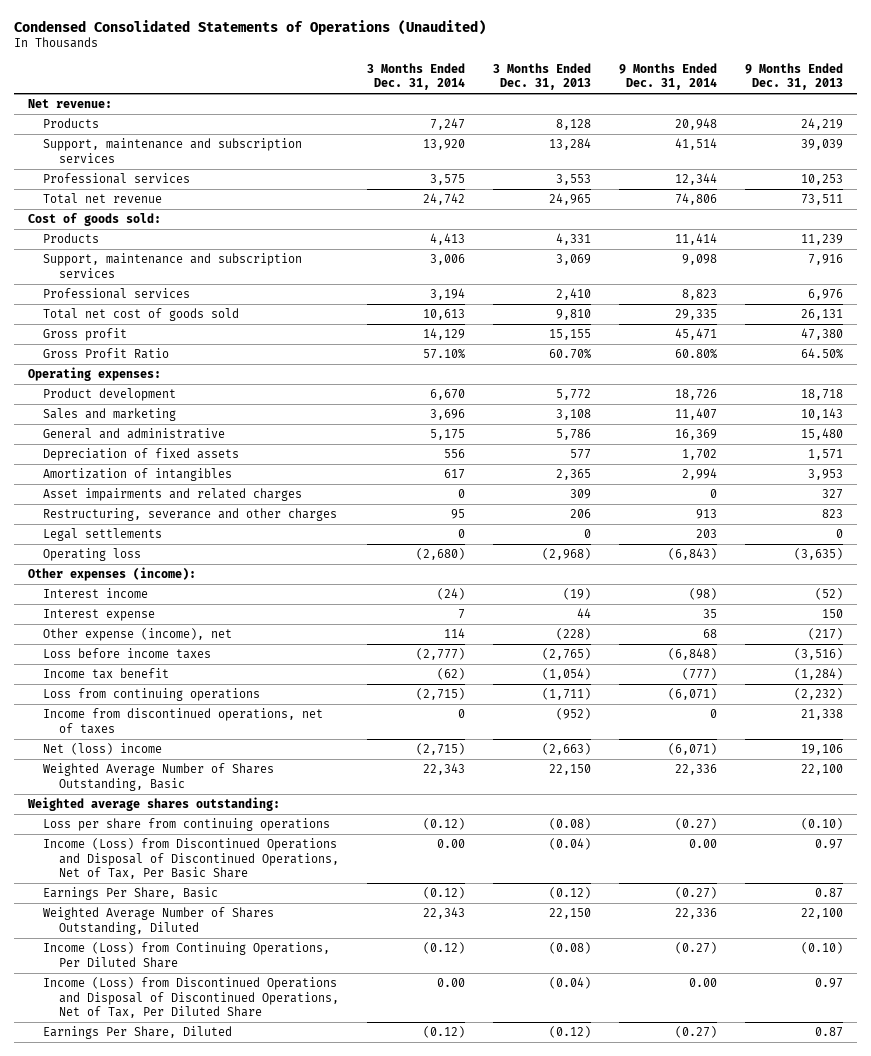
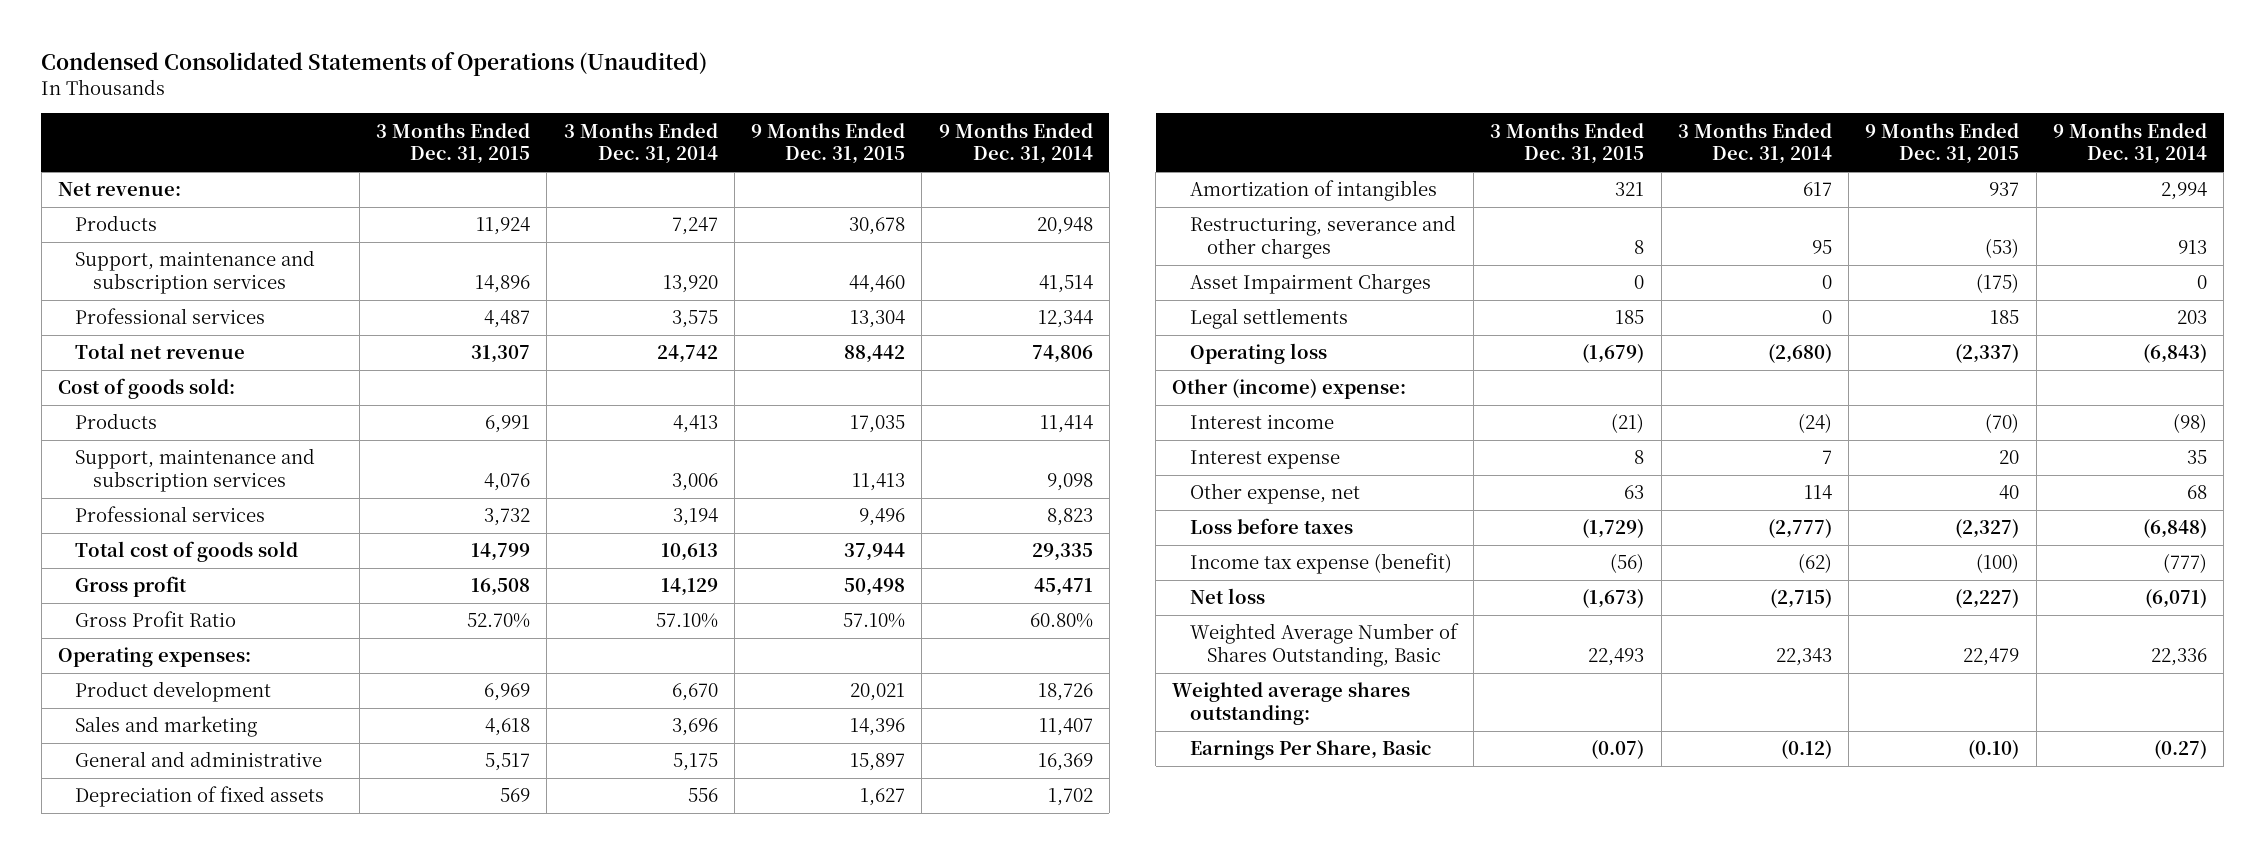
[492,62,591,91] 3 Months Ended Dec. 31, 2013 -> none
[745,62,844,91] 9 Months Ended Dec. 31, 2013 -> none
none -> [375,122,530,165] 3 Months Ended Dec. 31, 2015
none -> [751,122,906,165] 9 Months Ended Dec. 31, 2015
[43,308,240,322] Total net cost of goods sold -> [75,541,299,563] Total cost of goods sold
[43,488,303,502] Asset impairments and related charges -> none
none -> [1189,273,1431,295] Asset Impairment Charges
[27,567,196,582] Other expenses (income): -> [1172,379,1407,400] Other (income) expense:
[43,688,261,702] Loss from continuing operations -> none
[43,708,324,734] Income from discontinued operations, net of taxes -> none
[43,628,233,642] Other expense (income), net -> [1189,483,1360,505] Other expense, net
[43,648,212,660] Loss before income taxes -> [1189,518,1353,535] Loss before taxes
[43,668,170,680] Income tax benefit -> [1189,553,1452,575] Income tax expense (benefit)
[43,743,163,756] Net (loss) income -> [1189,588,1265,605] Net loss
[43,818,331,832] Loss per share from continuing operations -> none
[43,838,339,880] Income (Loss) from Discontinued Operations and Disposal of Discontinued Operations, Net of Tax, Per Basic Share -> none
[43,907,275,935] Weighted Average Number of Shares Outstanding, Diluted -> none
[43,942,331,968] Income (Loss) from Continuing Operations, Per Diluted Share -> none
[43,977,339,1019] Income (Loss) from Discontinued Operations and Disposal of Discontinued Operations, Net of Tax, Per Diluted Share -> none
[43,1026,233,1040] Earnings Per Share, Diluted -> none

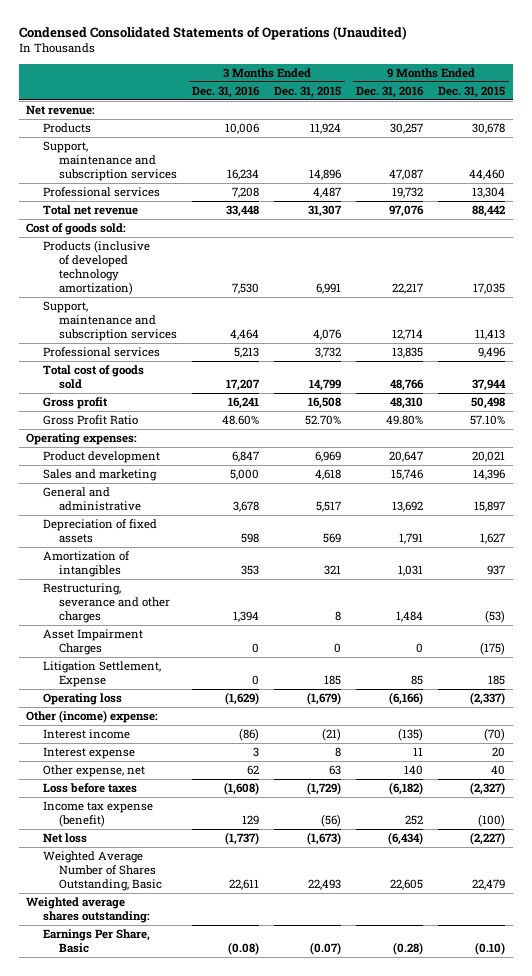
[563,122,718,165] 3 Months Ended Dec. 31, 2014 -> none
[938,122,1093,165] 9 Months Ended Dec. 31, 2014 -> none
none -> [192,85,261,98] Dec. 31, 2016
none -> [356,85,425,98] Dec. 31, 2016
[75,413,158,430] Products -> [42,240,150,296] Products (inclusive of developed technology amortization)
[1189,308,1348,330] Legal settlements -> [42,661,161,688] Litigation Settlement, Expense

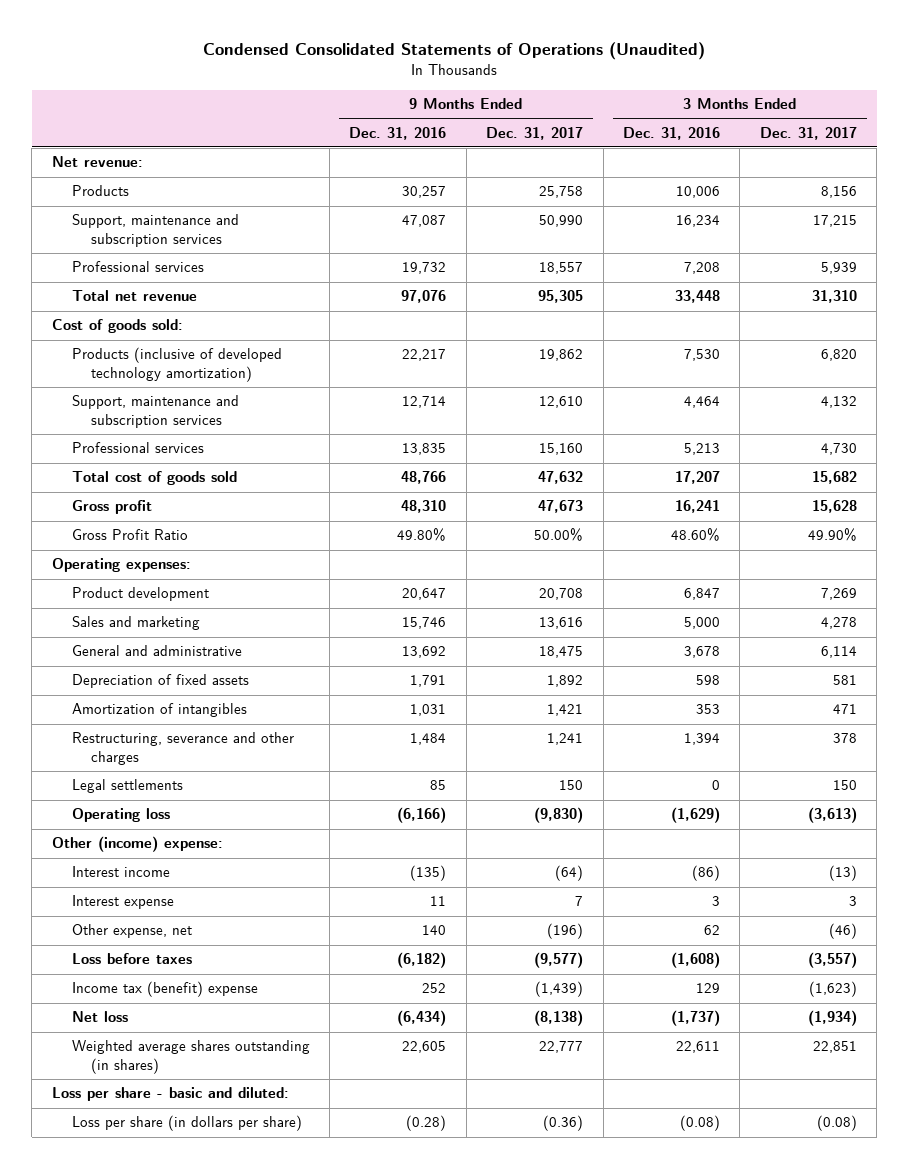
[274,85,342,98] Dec. 31, 2015 -> none
[438,85,506,98] Dec. 31, 2015 -> none
none -> [486,126,584,140] Dec. 31, 2017
none -> [759,126,857,140] Dec. 31, 2017
[42,629,143,656] Asset Impairment Charges -> none
[42,661,161,688] Litigation Settlement, Expense -> [71,779,183,794] Legal settlements
[42,801,153,828] Income tax expense (benefit) -> [71,981,258,998] Income tax (benefit) expense
[42,851,163,892] Weighted Average Number of Shares Outstanding, Basic -> [71,1040,310,1074] Weighted average shares outstanding (in shares)
[26,897,150,924] Weighted average shares outstanding: -> [51,1087,289,1102] Loss per share - basic and diluted:
[42,929,150,954] Earnings Per Share, Basic -> [71,1115,302,1132] Loss per share (in dollars per share)

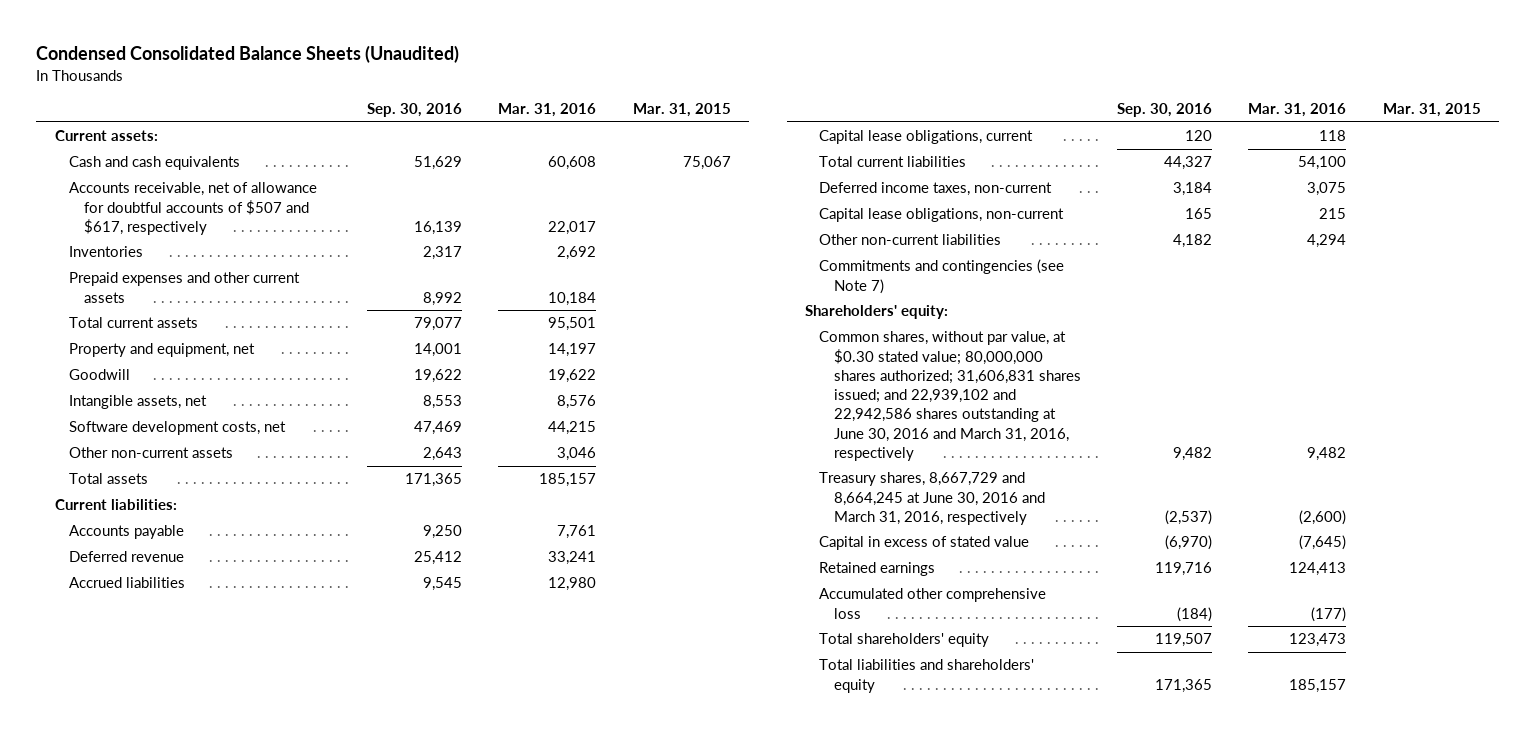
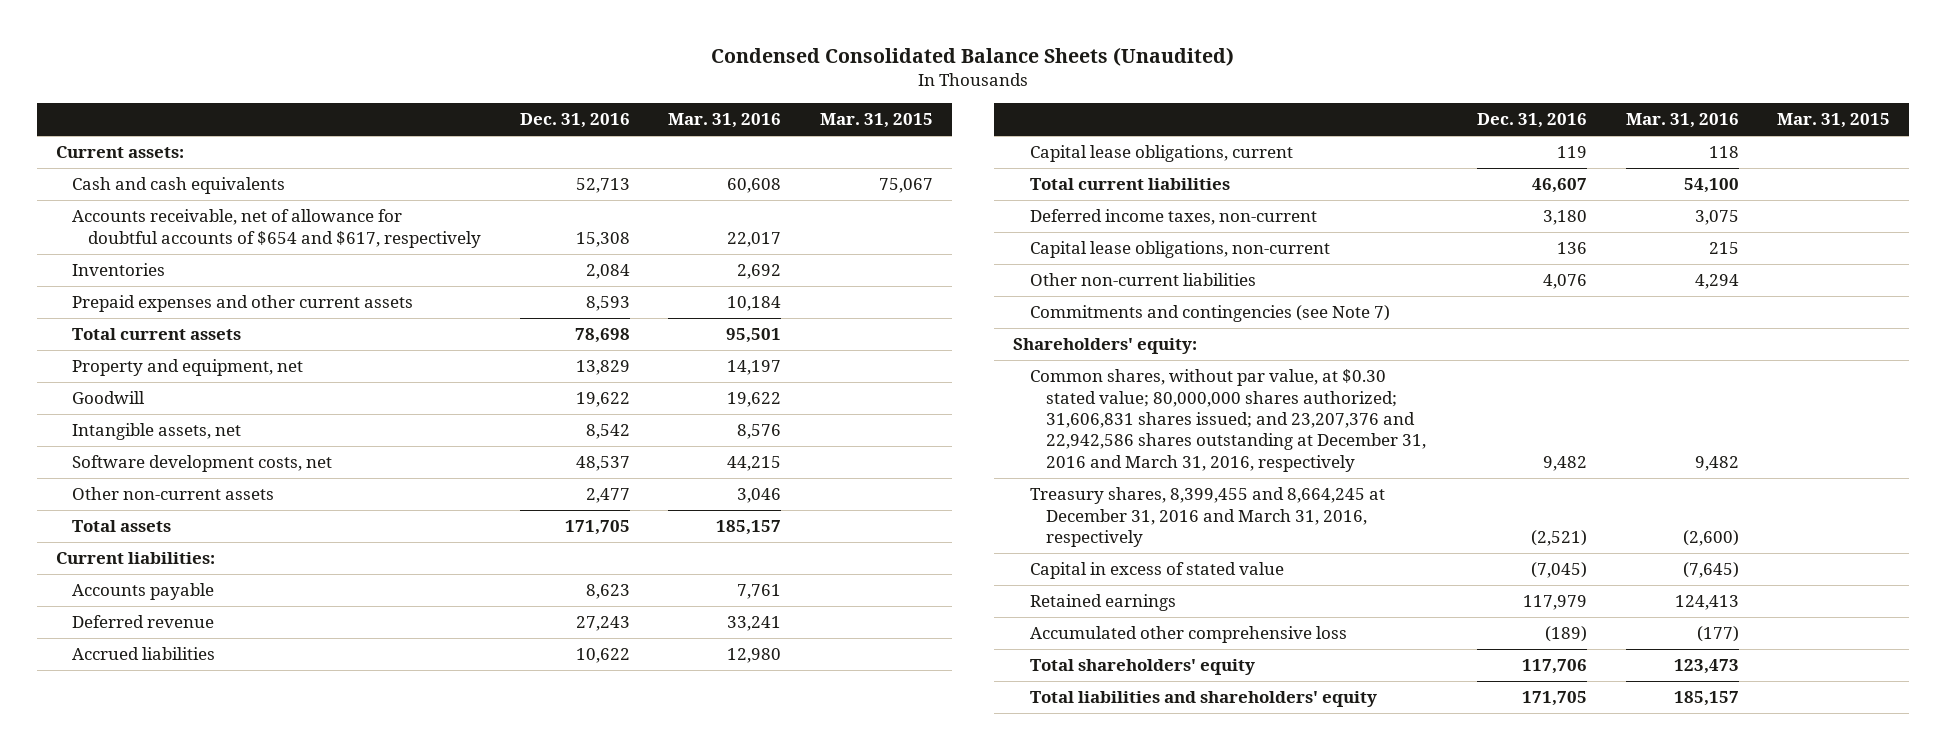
[367,103,463,118] Sep. 30, 2016 -> none
none -> [519,112,630,128] Dec. 31, 2016
[69,182,318,235] Accounts receivable, net of allowance for doubtful accounts of $507 and $617, respectively -> [72,209,482,248] Accounts receivable, net of allowance for doubtful accounts of $654 and $617, respectively
[819,331,1082,461] Common shares, without par value, at $0.30 stated value; 80,000,000 shares authorized; 31,606,831 shares issued; and 22,939,102 and 22,942,586 shares outstanding at June 30, 2016 and March 31, 2016, respectively -> [1029,369,1426,472] Common shares, without par value, at $0.30 stated value; 80,000,000 shares authorized; 31,606,831 shares issued; and 23,207,376 and 22,942,586 shares outstanding at December 31, 2016 and March 31, 2016, respectively
[819,472,1046,525] Treasury shares, 8,667,729 and 8,664,245 at June 30, 2016 and March 31, 2016, respectively -> [1029,487,1385,547] Treasury shares, 8,399,455 and 8,664,245 at December 31, 2016 and March 31, 2016, respectively

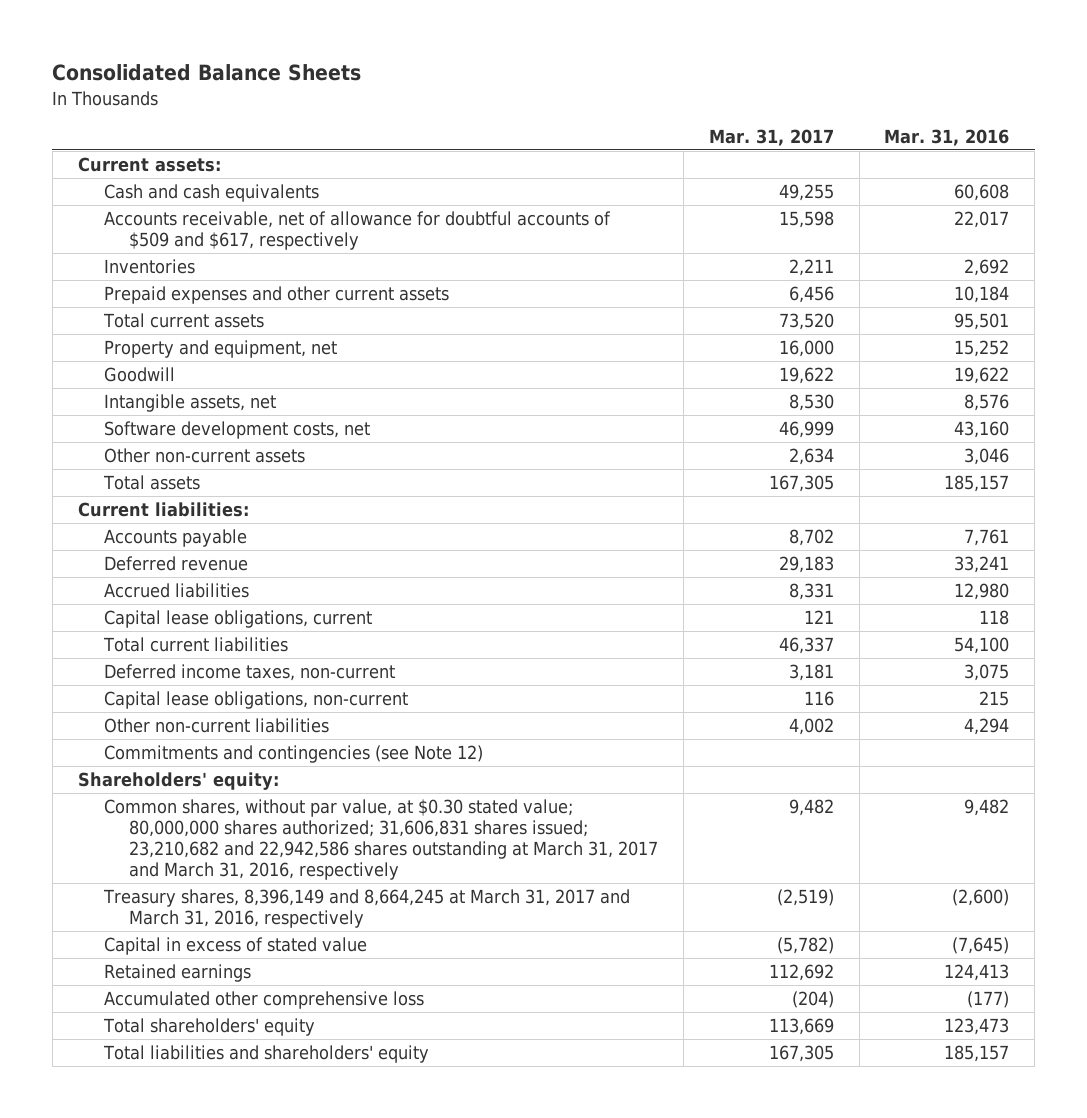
[711,47,1235,67] Condensed Consolidated Balance Sheets (Unaudited) -> [52,64,362,82] Consolidated Balance Sheets
[519,112,630,128] Dec. 31, 2016 -> none
[819,112,933,128] Mar. 31, 2015 -> none
none -> [708,128,834,146] Mar. 31, 2017
[72,209,482,248] Accounts receivable, net of allowance for doubtful accounts of $654 and $617, respectively -> [103,211,611,251] Accounts receivable, net of allowance for doubtful accounts of $509 and $617, respectively
[727,360,782,376] 14,197 -> [954,340,1010,358] 15,252
[727,456,782,472] 44,215 -> [954,421,1010,439] 43,160
[1029,305,1390,323] Commitments and contingencies (see Note 7) -> [103,745,483,764] Commitments and contingencies (see Note 12)
[1029,369,1426,472] Common shares, without par value, at $0.30 stated value; 80,000,000 shares authorized; 31,606,831 shares issued; and 23,207,376 and 22,942,586 shares outstanding at December 31, 2016 and March 31, 2016, respectively -> [103,799,659,880] Common shares, without par value, at $0.30 stated value; 80,000,000 shares authorized; 31,606,831 shares issued; 23,210,682 and 22,942,586 shares outstanding at March 31, 2017 and March 31, 2016, respectively
[1029,487,1385,547] Treasury shares, 8,399,455 and 8,664,245 at December 31, 2016 and March 31, 2016, respectively -> [102,889,630,929] Treasury shares, 8,396,149 and 8,664,245 at March 31, 2017 and March 31, 2016, respectively

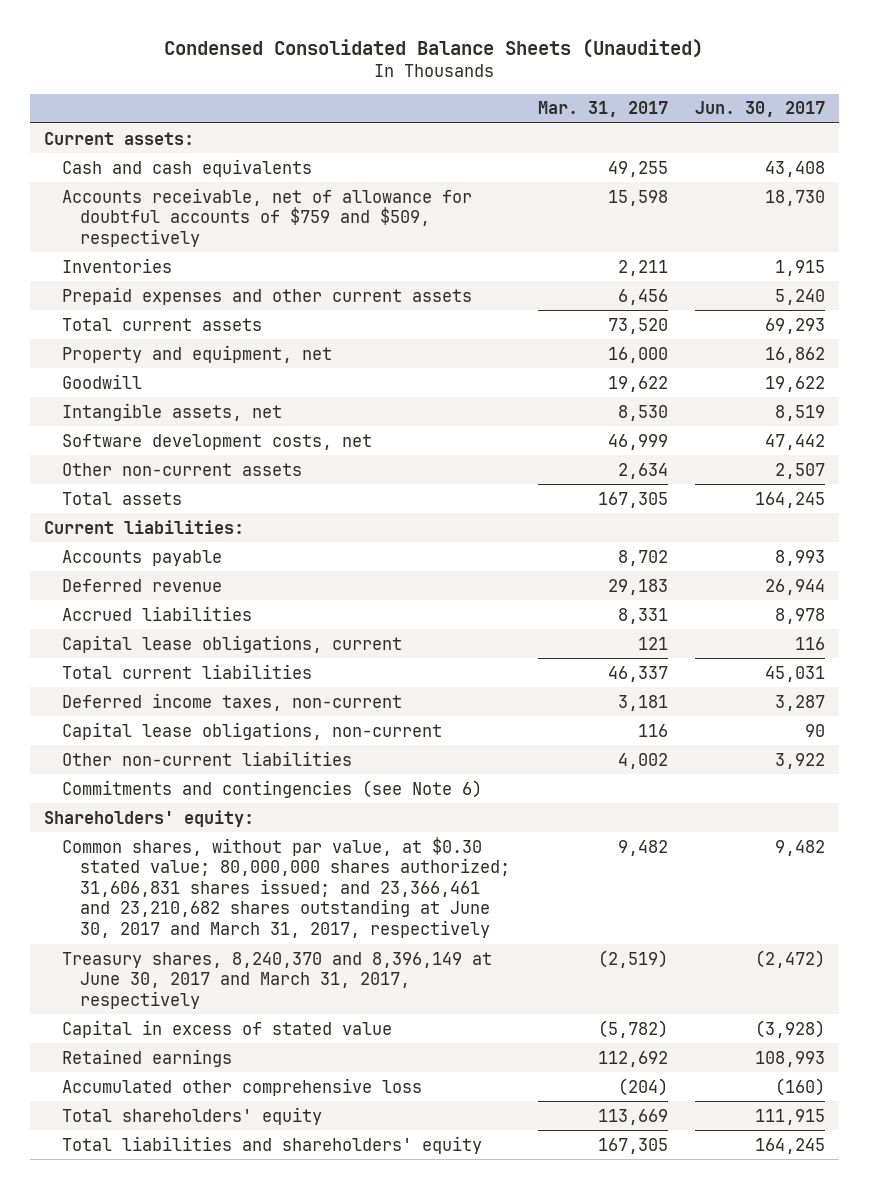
[52,64,362,82] Consolidated Balance Sheets -> [164,39,704,59] Condensed Consolidated Balance Sheets (Unaudited)
[884,128,1010,146] Mar. 31, 2016 -> none
none -> [695,101,826,118] Jun. 30, 2017
[103,211,611,251] Accounts receivable, net of allowance for doubtful accounts of $509 and $617, respectively -> [61,187,472,247] Accounts receivable, net of allowance for doubtful accounts of $759 and $509, respectively
[103,745,483,764] Commitments and contingencies (see Note 12) -> [61,779,482,798] Commitments and contingencies (see Note 6)
[103,799,659,880] Common shares, without par value, at $0.30 stated value; 80,000,000 shares authorized; 31,606,831 shares issued; 23,210,682 and 22,942,586 shares outstanding at March 31, 2017 and March 31, 2016, respectively -> [61,836,510,938] Common shares, without par value, at $0.30 stated value; 80,000,000 shares authorized; 31,606,831 shares issued; and 23,366,461 and 23,210,682 shares outstanding at June 30, 2017 and March 31, 2017, respectively
[102,889,630,929] Treasury shares, 8,396,149 and 8,664,245 at March 31, 2017 and March 31, 2016, respectively -> [61,951,492,1009] Treasury shares, 8,240,370 and 8,396,149 at June 30, 2017 and March 31, 2017, respectively

